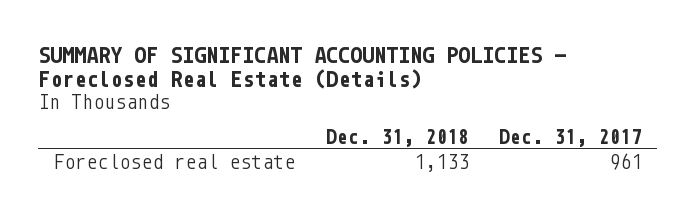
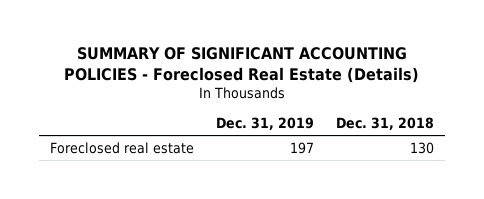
[498,129,642,148] Dec. 31, 2017 -> none
none -> [215,117,314,131] Dec. 31, 2019
[413,154,469,173] 1,133 -> [409,141,434,154] 130

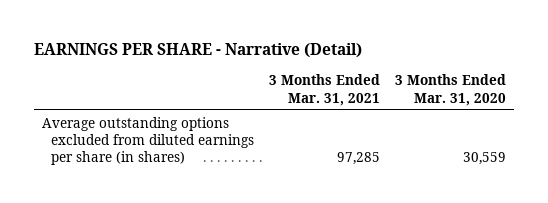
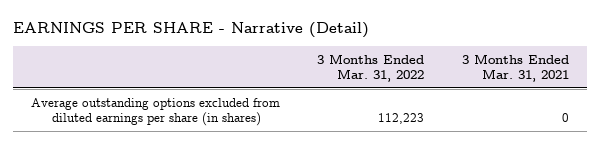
[395,74,507,106] 3 Months Ended Mar. 31, 2020 -> none
none -> [317,53,425,83] 3 Months Ended Mar. 31, 2022
[337,152,381,166] 97,285 -> [561,113,569,123] 0

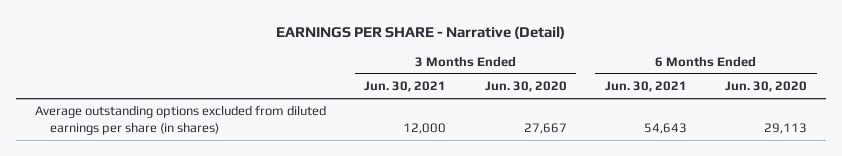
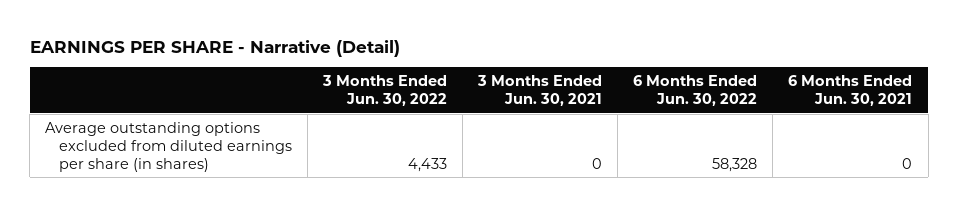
[484,81,567,93] Jun. 30, 2020 -> none
[725,81,808,93] Jun. 30, 2020 -> none
none -> [322,75,448,107] 3 Months Ended Jun. 30, 2022
none -> [633,75,758,107] 6 Months Ended Jun. 30, 2022
[403,123,447,135] 12,000 -> [592,157,603,169] 0
[643,123,687,135] 54,643 -> [902,157,913,169] 0

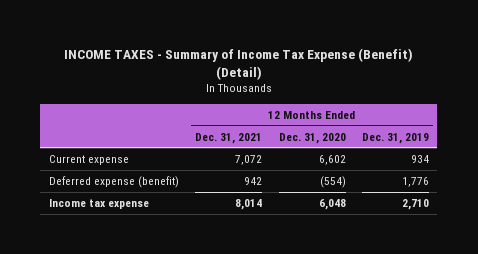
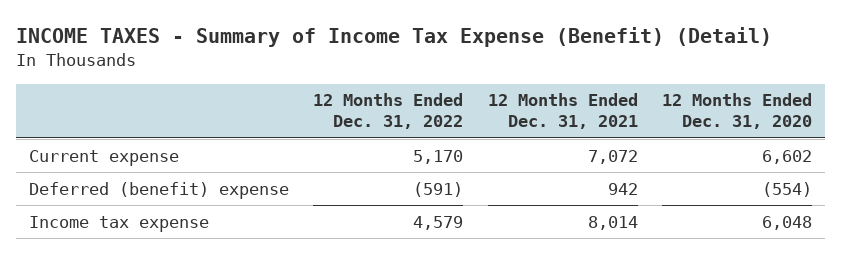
[361,132,429,144] Dec. 31, 2019 -> none
none -> [313,93,464,130] 12 Months Ended Dec. 31, 2022
[48,175,179,188] Deferred expense (benefit) -> [28,181,289,199] Deferred (benefit) expense

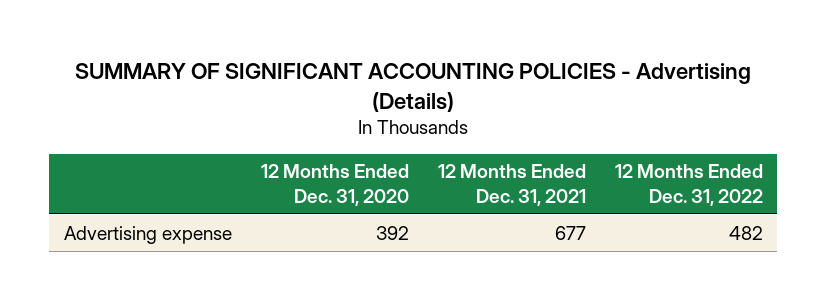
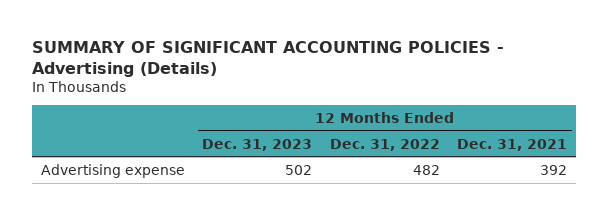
[260,164,409,206] 12 Months Ended Dec. 31, 2020 -> none
none -> [202,138,313,151] Dec. 31, 2023
[554,225,586,240] 677 -> [540,164,568,175] 392

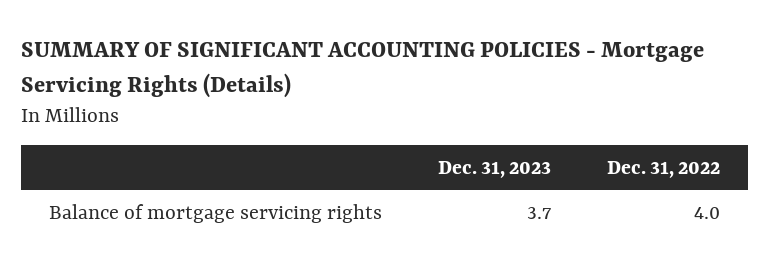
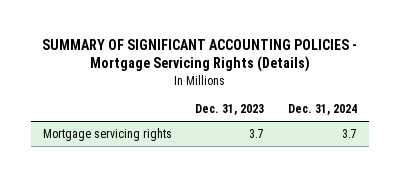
[606,160,720,178] Dec. 31, 2022 -> none
none -> [288,104,358,116] Dec. 31, 2024
[49,203,383,223] Balance of mortgage servicing rights -> [42,128,172,142] Mortgage servicing rights

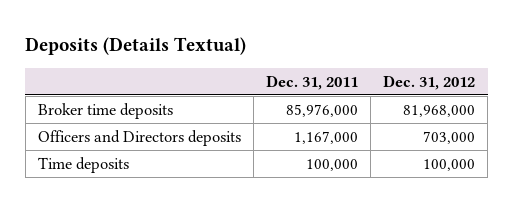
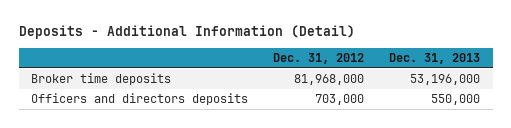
[25,37,247,56] Deposits (Details Textual) -> [18,25,355,40] Deposits - Additional Information (Detail)
[265,74,358,90] Dec. 31, 2011 -> none
none -> [389,52,481,64] Dec. 31, 2013
[37,156,129,173] Time deposits -> none
[37,129,241,146] Officers and Directors deposits -> [31,92,249,105] Officers and directors deposits

